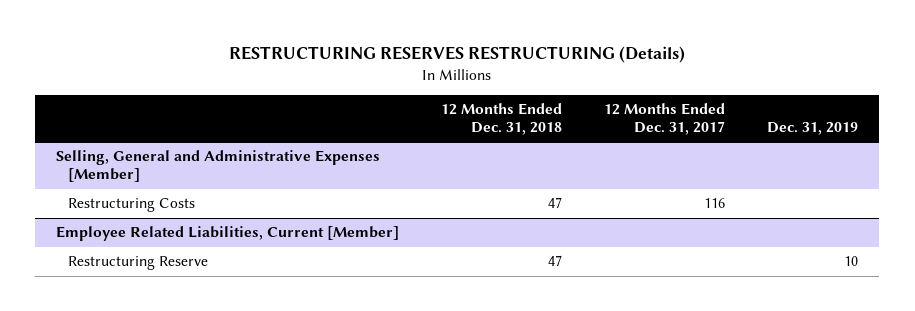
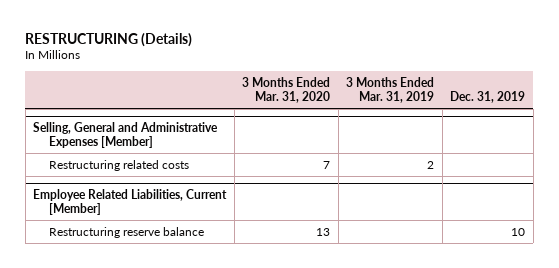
[229,45,686,63] RESTRUCTURING RESERVES RESTRUCTURING (Details) -> [25,32,193,47] RESTRUCTURING (Details)
[441,103,563,135] 12 Months Ended Dec. 31, 2018 -> none
[604,103,726,135] 12 Months Ended Dec. 31, 2017 -> none
none -> [242,76,331,103] 3 Months Ended Mar. 31, 2020
none -> [346,76,435,103] 3 Months Ended Mar. 31, 2019
[67,198,195,213] Restructuring Costs -> [49,159,190,171] Restructuring related costs
[67,256,208,271] Restructuring Reserve -> [49,226,205,238] Restructuring reserve balance

